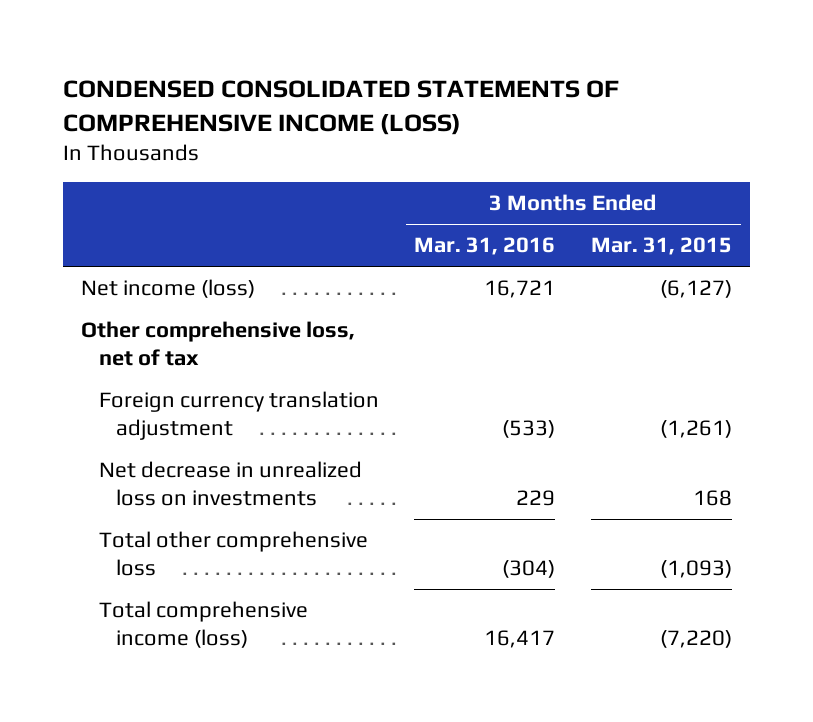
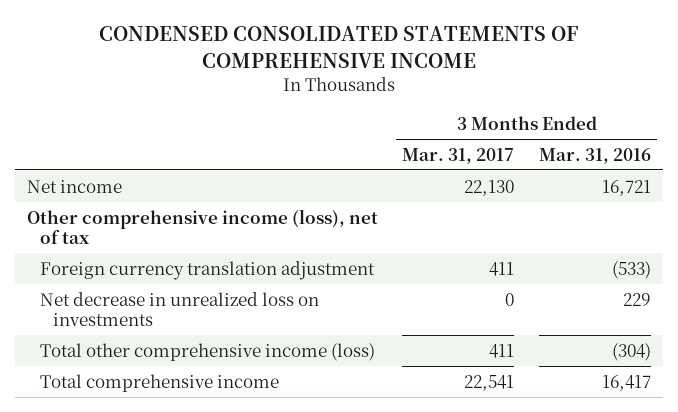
[63,80,620,135] CONDENSED CONSOLIDATED STATEMENTS OF COMPREHENSIVE INCOME (LOSS) -> [98,26,579,69] CONDENSED CONSOLIDATED STATEMENTS OF COMPREHENSIVE INCOME
[591,237,733,256] Mar. 31, 2015 -> none
none -> [402,147,515,164] Mar. 31, 2017
[81,279,256,299] Net income (loss) -> [27,179,123,193] Net income
[81,321,356,366] Other comprehensive loss, net of tax -> [27,208,379,244] Other comprehensive income (loss), net of tax
[98,531,368,576] Total other comprehensive loss -> [40,342,376,361] Total other comprehensive income (loss)
[98,601,308,648] Total comprehensive income (loss) -> [40,373,280,392] Total comprehensive income

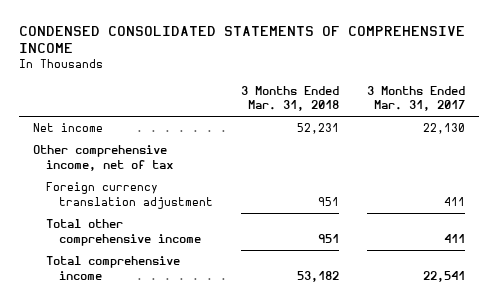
[538,147,651,164] Mar. 31, 2016 -> none
none -> [240,85,339,112] 3 Months Ended Mar. 31, 2018
[27,208,379,244] Other comprehensive income (loss), net of tax -> [33,145,173,171] Other comprehensive income, net of tax
[40,291,320,326] Net decrease in unrealized loss on investments -> none
[40,342,376,361] Total other comprehensive income (loss) -> [45,219,201,246] Total other comprehensive income

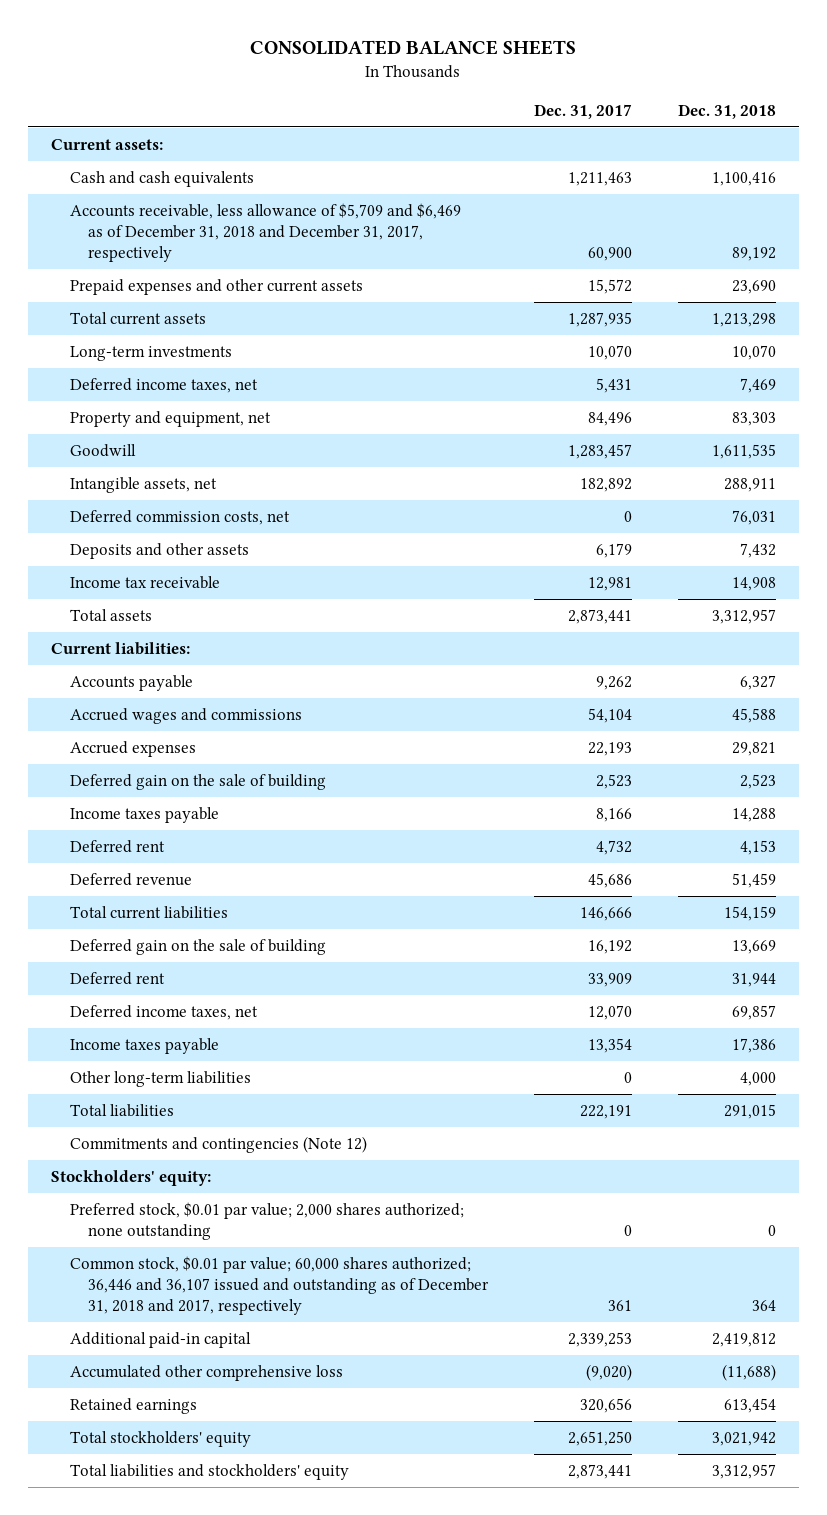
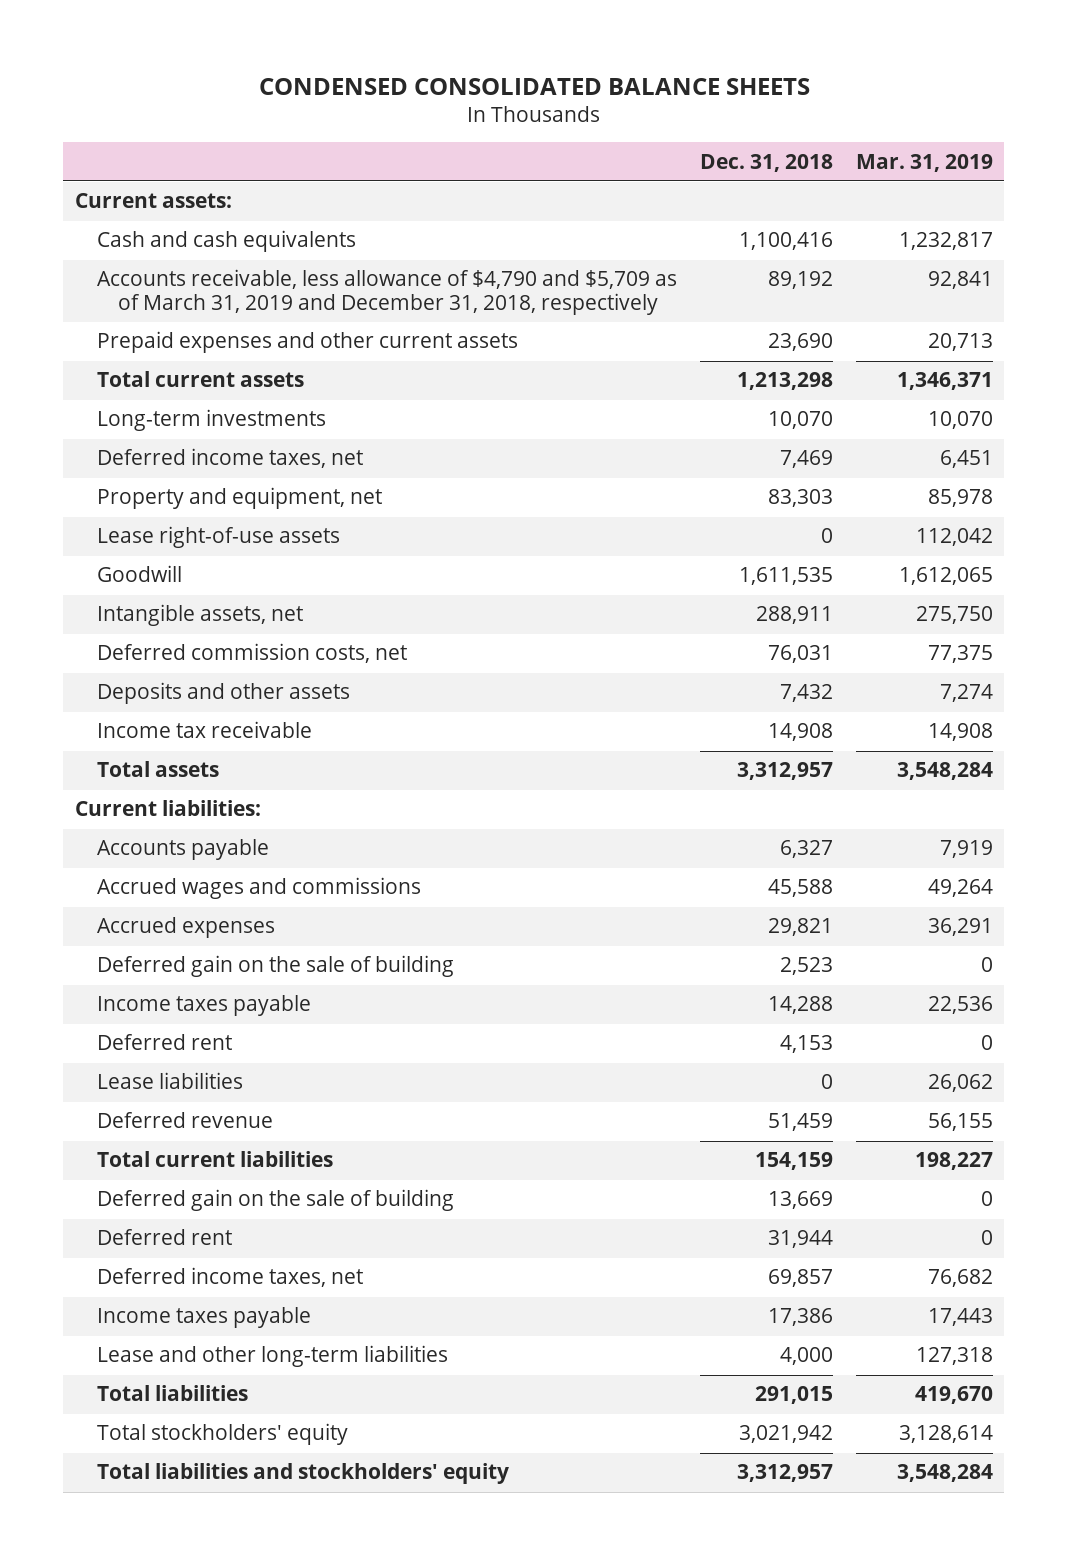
[250,40,577,56] CONSOLIDATED BALANCE SHEETS -> [258,77,810,95] CONDENSED CONSOLIDATED BALANCE SHEETS
[534,103,633,119] Dec. 31, 2017 -> none
none -> [855,153,993,172] Mar. 31, 2019
[69,202,461,262] Accounts receivable, less allowance of $5,709 and $6,469 as of December 31, 2018 and December 31, 2017, respectively -> [96,269,677,315] Accounts receivable, less allowance of $4,790 and $5,709 as of March 31, 2019 and December 31, 2018, respectively
none -> [96,526,340,549] Lease right-of-use assets
none -> [96,1072,243,1090] Lease liabilities
[69,1070,251,1087] Other long-term liabilities -> [96,1345,448,1368] Lease and other long-term liabilities
[69,1135,367,1153] Commitments and contingencies (Note 12) -> none
[50,1169,211,1186] Stockholders' equity: -> none
[69,1201,464,1240] Preferred stock, $0.01 par value; 2,000 shares authorized; none outstanding -> none
[69,1255,490,1315] Common stock, $0.01 par value; 60,000 shares authorized; 36,446 and 36,107 issued and outstanding as of December 31, 2018 and 2017, respectively -> none
[69,1331,251,1348] Additional paid-in capital -> none
[69,1364,343,1381] Accumulated other comprehensive loss -> none
[69,1397,197,1414] Retained earnings -> none

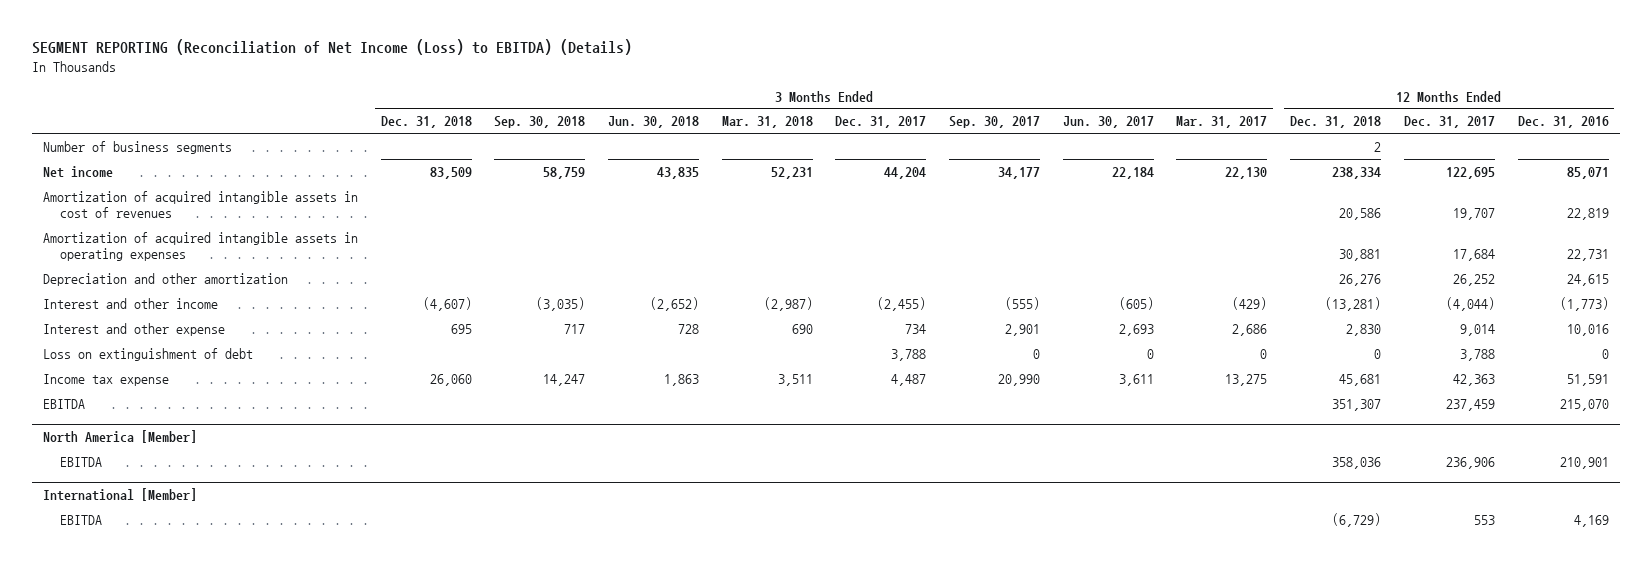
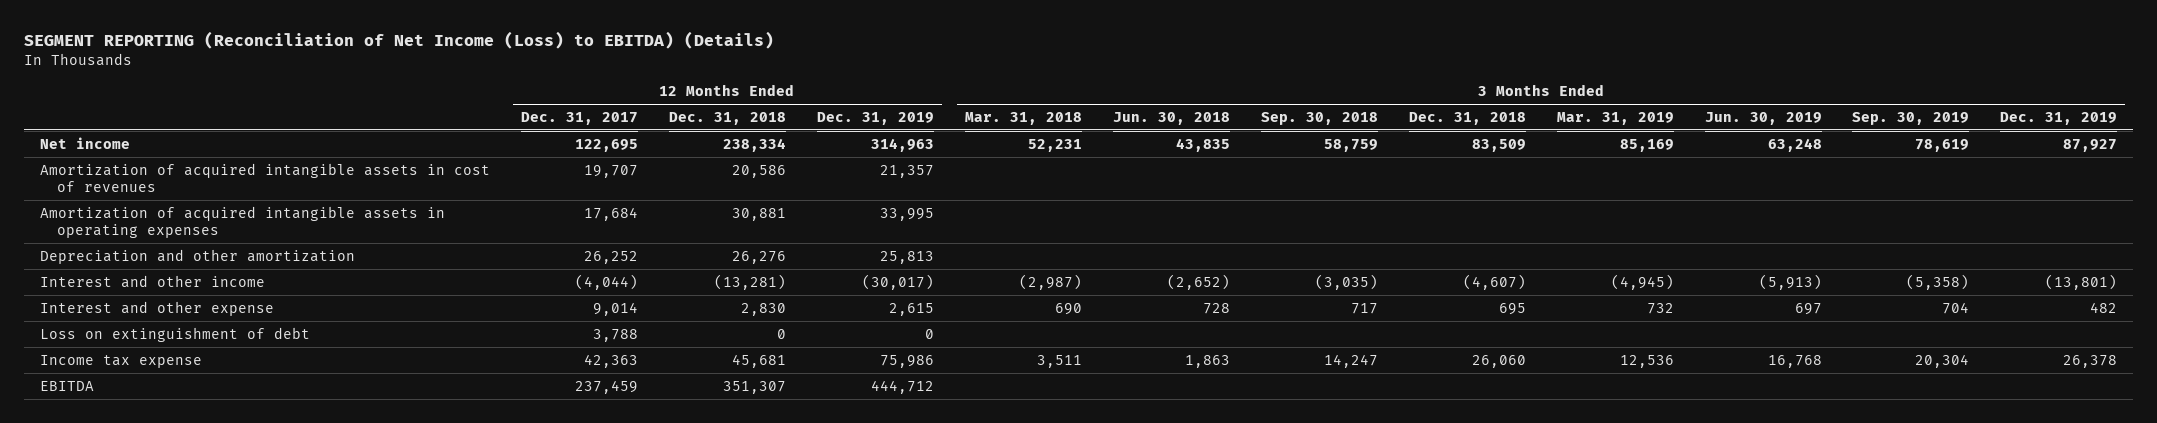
[835,116,927,129] Dec. 31, 2017 -> none
[949,116,1041,129] Sep. 30, 2017 -> none
[1062,116,1154,129] Jun. 30, 2017 -> none
[1176,116,1268,129] Mar. 31, 2017 -> none
[1517,116,1609,129] Dec. 31, 2016 -> none
none -> [816,111,934,125] Dec. 31, 2019
none -> [1556,111,1674,125] Mar. 31, 2019
none -> [1704,111,1822,125] Jun. 30, 2019
none -> [1852,111,1970,125] Sep. 30, 2019
none -> [2000,111,2118,125] Dec. 31, 2019
[42,140,232,154] Number of business segments -> none
[42,429,197,443] North America [Member] -> none
[59,456,102,467] EBITDA -> none
[42,487,197,501] International [Member] -> none
[59,514,102,525] EBITDA -> none

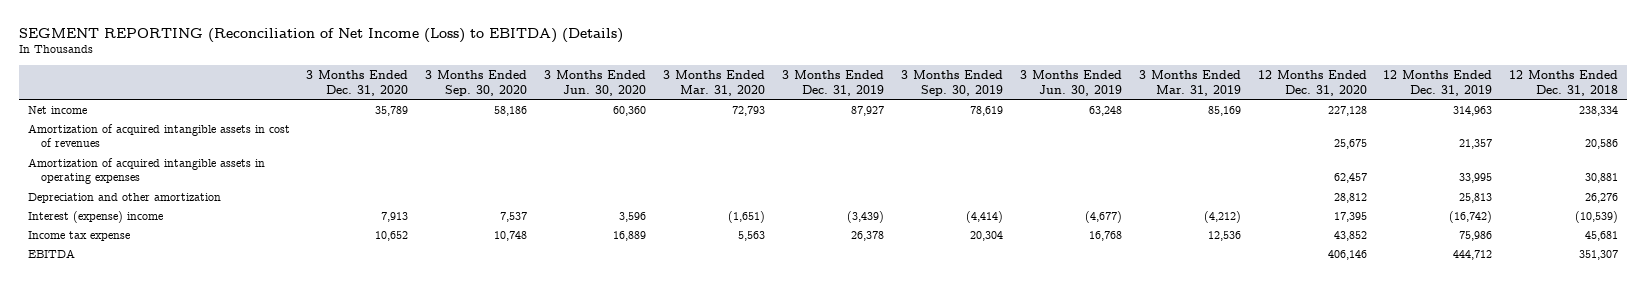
[520,111,638,125] Dec. 31, 2017 -> none
[964,111,1082,125] Mar. 31, 2018 -> none
[1112,111,1230,125] Jun. 30, 2018 -> none
[1260,111,1378,125] Sep. 30, 2018 -> none
[1408,111,1526,125] Dec. 31, 2018 -> none
none -> [306,70,409,96] 3 Months Ended Dec. 31, 2020
none -> [425,70,528,96] 3 Months Ended Sep. 30, 2020
none -> [544,70,647,96] 3 Months Ended Jun. 30, 2020
none -> [663,70,766,96] 3 Months Ended Mar. 31, 2020
none -> [1257,70,1367,96] 12 Months Ended Dec. 31, 2020
[39,274,265,288] Interest and other income -> none
[39,300,274,316] Interest and other expense -> none
[39,326,310,342] Loss on extinguishment of debt -> none
none -> [27,210,163,223] Interest (expense) income

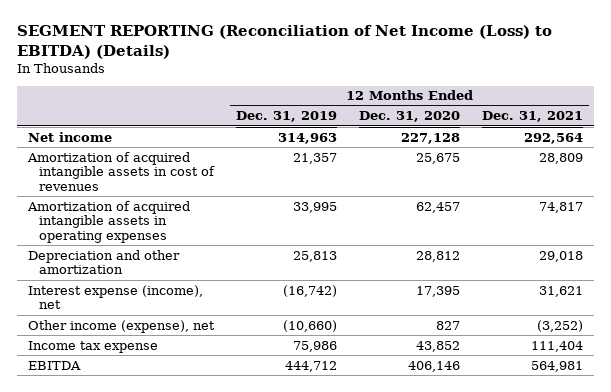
[306,70,409,96] 3 Months Ended Dec. 31, 2020 -> none
[425,70,528,96] 3 Months Ended Sep. 30, 2020 -> none
[544,70,647,96] 3 Months Ended Jun. 30, 2020 -> none
[663,70,766,96] 3 Months Ended Mar. 31, 2020 -> none
[782,70,885,96] 3 Months Ended Dec. 31, 2019 -> none
[900,70,1003,96] 3 Months Ended Sep. 30, 2019 -> none
[1019,70,1122,96] 3 Months Ended Jun. 30, 2019 -> none
[1138,70,1241,96] 3 Months Ended Mar. 31, 2019 -> none
[1509,70,1619,96] 12 Months Ended Dec. 31, 2018 -> none
none -> [482,111,584,123] Dec. 31, 2021
[27,210,163,223] Interest (expense) income -> [27,284,203,310] Interest expense (income), net
none -> [27,319,215,333] Other income (expense), net

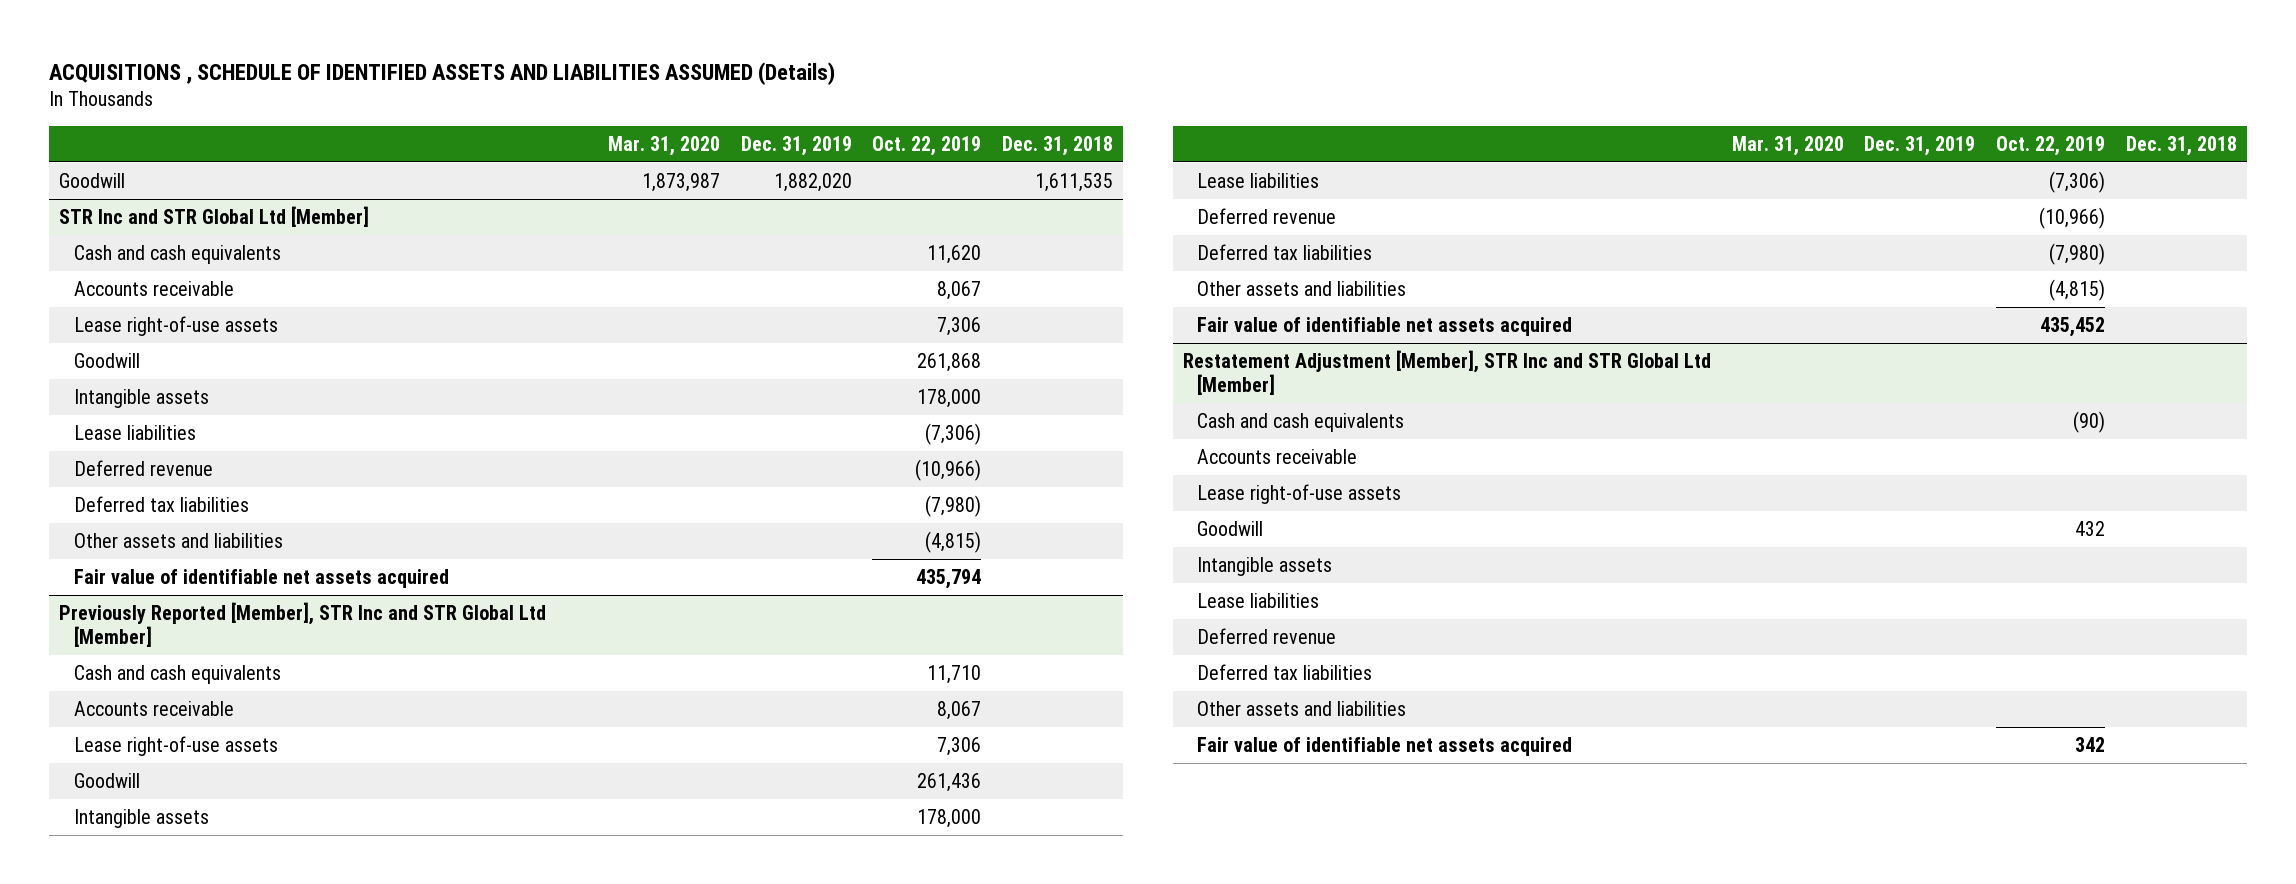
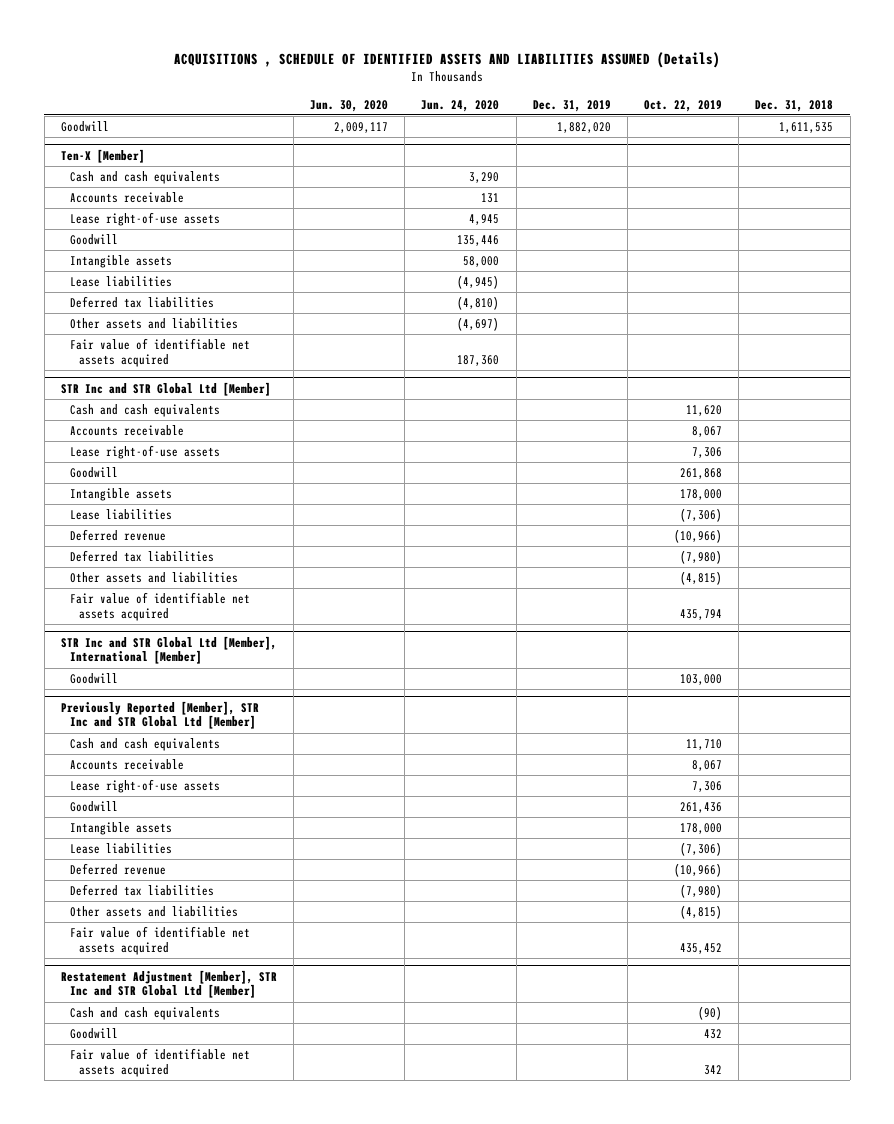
[607,135,720,156] Mar. 31, 2020 -> none
none -> [310,99,389,112] Jun. 30, 2020
none -> [421,99,500,112] Jun. 24, 2020
none -> [60,148,145,163] Ten-X [Member]
none -> [69,171,220,185] Cash and cash equivalents
none -> [69,192,184,204] Accounts receivable
none -> [69,212,220,227] Lease right-of-use assets
none -> [69,234,118,246] Goodwill
none -> [69,255,172,269] Intangible assets
none -> [69,276,172,288] Lease liabilities
none -> [69,296,214,309] Deferred tax liabilities
none -> [69,318,238,330] Other assets and liabilities
none -> [69,338,250,367] Fair value of identifiable net assets acquired
none -> [60,635,277,665] STR Inc and STR Global Ltd [Member], International [Member]
none -> [69,673,118,685] Goodwill
[1197,448,1358,464] Accounts receivable -> none
[1197,483,1402,504] Lease right-of-use assets -> none
[1197,556,1333,576] Intangible assets -> none
[1197,592,1320,608] Lease liabilities -> none
[1197,627,1337,644] Deferred revenue -> none
[1197,663,1373,680] Deferred tax liabilities -> none
[1197,700,1407,716] Other assets and liabilities -> none

